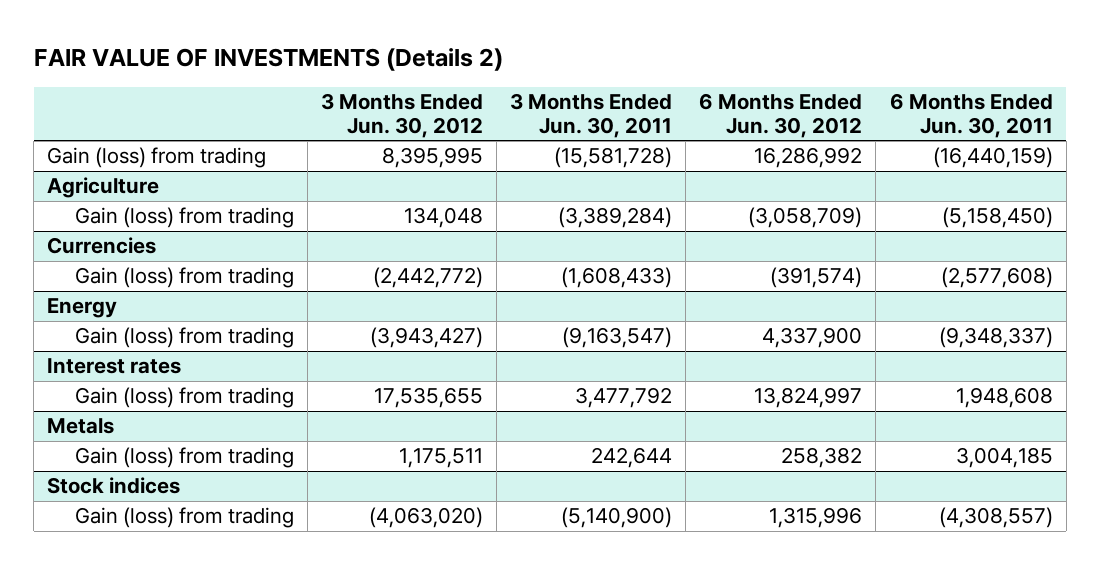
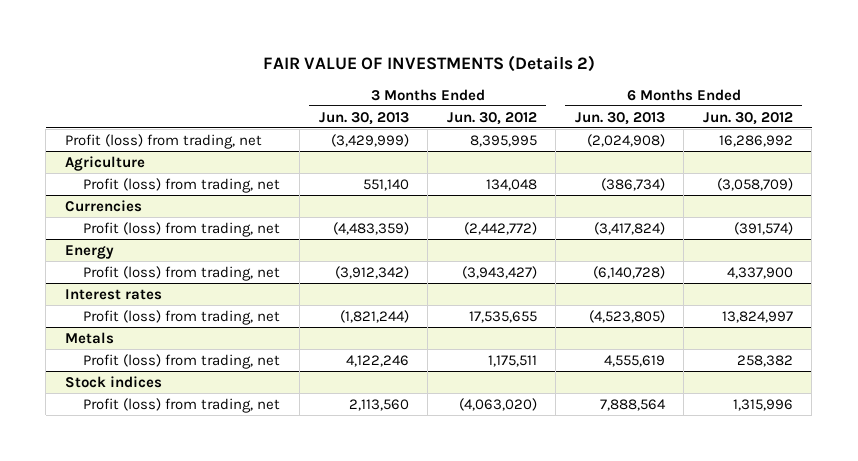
[510,92,673,138] 3 Months Ended Jun. 30, 2011 -> none
[889,92,1053,138] 6 Months Ended Jun. 30, 2011 -> none
none -> [318,111,409,125] Jun. 30, 2013
none -> [574,111,665,125] Jun. 30, 2013
[47,147,267,169] Gain (loss) from trading -> [64,133,262,149] Profit (loss) from trading, net
[75,207,295,229] Gain (loss) from trading -> [83,177,281,193] Profit (loss) from trading, net
[75,267,295,289] Gain (loss) from trading -> [83,221,281,237] Profit (loss) from trading, net
[75,327,295,349] Gain (loss) from trading -> [83,265,281,281] Profit (loss) from trading, net
[75,387,295,409] Gain (loss) from trading -> [83,309,281,325] Profit (loss) from trading, net
[75,447,295,469] Gain (loss) from trading -> [83,353,281,369] Profit (loss) from trading, net
[75,507,295,529] Gain (loss) from trading -> [83,397,281,413] Profit (loss) from trading, net

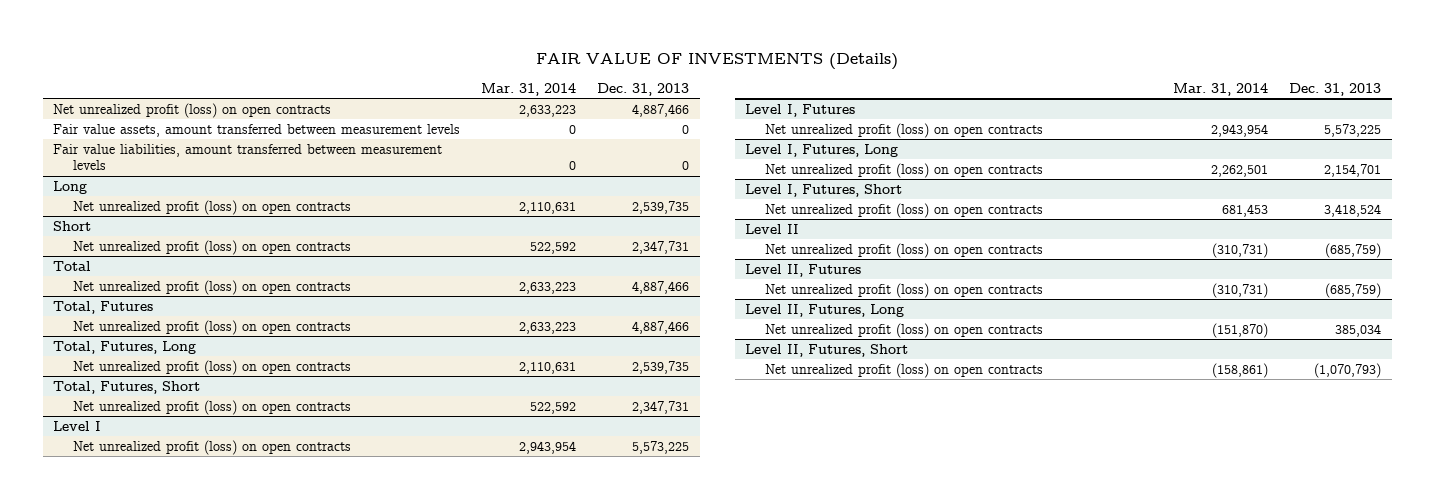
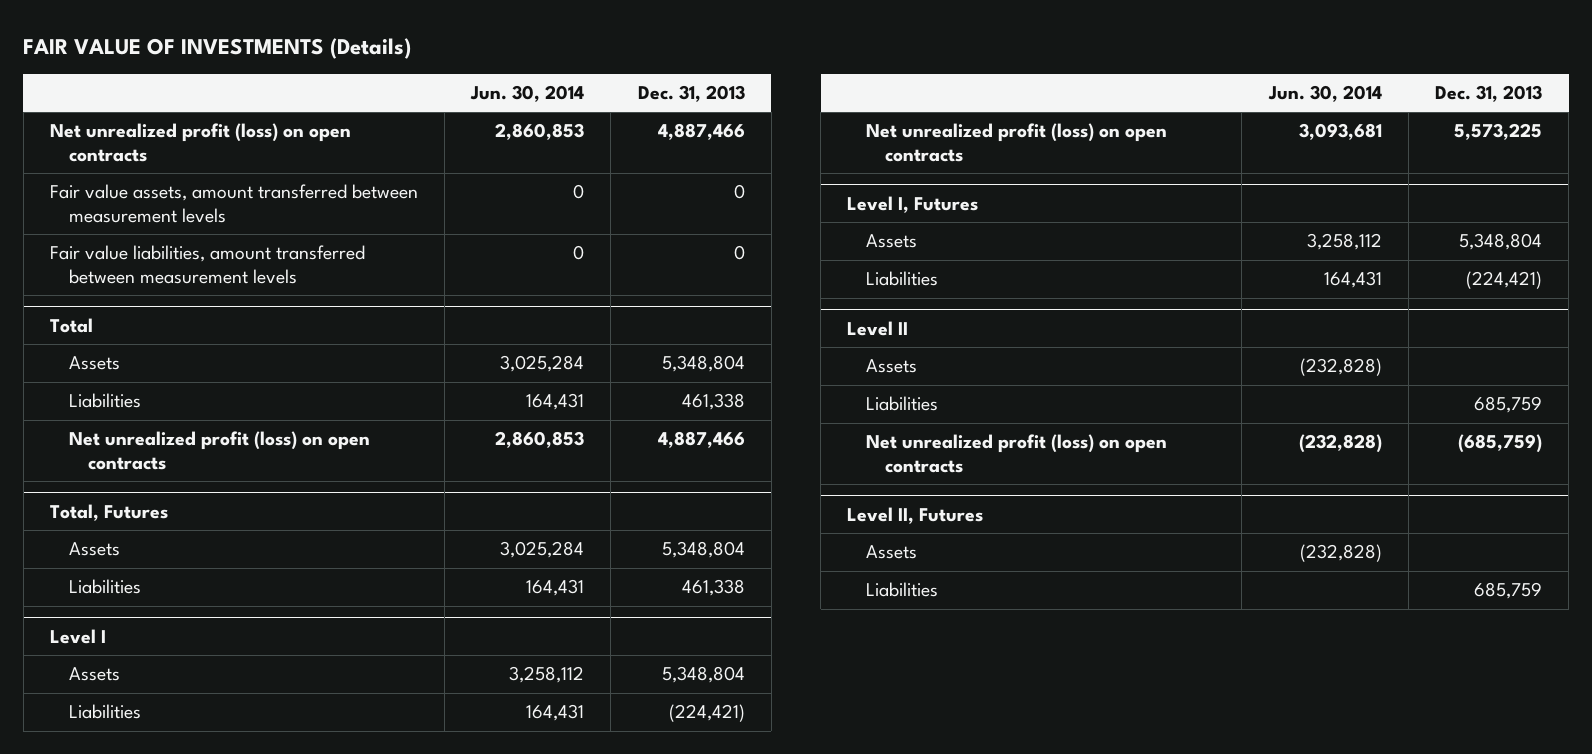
[481,82,577,96] Mar. 31, 2014 -> none
none -> [470,84,585,102] Jun. 30, 2014
[53,180,88,194] Long -> none
[73,199,352,215] Net unrealized profit (loss) on open contracts -> none
[53,220,92,231] Short -> none
[73,239,352,255] Net unrealized profit (loss) on open contracts -> none
none -> [68,356,120,371] Assets
none -> [68,393,141,409] Liabilities
[73,319,352,335] Net unrealized profit (loss) on open contracts -> none
[53,340,197,354] Total, Futures, Long -> none
[73,359,352,375] Net unrealized profit (loss) on open contracts -> none
[53,380,201,394] Total, Futures, Short -> none
[73,399,352,415] Net unrealized profit (loss) on open contracts -> none
none -> [68,542,120,557] Assets
none -> [68,579,141,595] Liabilities
none -> [68,667,120,682] Assets
none -> [68,704,141,720] Liabilities
[765,122,1044,138] Net unrealized profit (loss) on open contracts -> none
[745,143,899,157] Level I, Futures, Long -> none
[765,162,1044,178] Net unrealized profit (loss) on open contracts -> none
[745,183,903,197] Level I, Futures, Short -> none
[765,202,1044,218] Net unrealized profit (loss) on open contracts -> none
none -> [866,234,918,249] Assets
none -> [866,271,939,287] Liabilities
none -> [866,359,918,374] Assets
none -> [866,396,939,412] Liabilities
[765,282,1044,298] Net unrealized profit (loss) on open contracts -> none
[745,303,905,317] Level II, Futures, Long -> none
[765,322,1044,338] Net unrealized profit (loss) on open contracts -> none
[745,343,909,357] Level II, Futures, Short -> none
[765,362,1044,378] Net unrealized profit (loss) on open contracts -> none
none -> [866,545,918,560] Assets
none -> [866,582,939,598] Liabilities

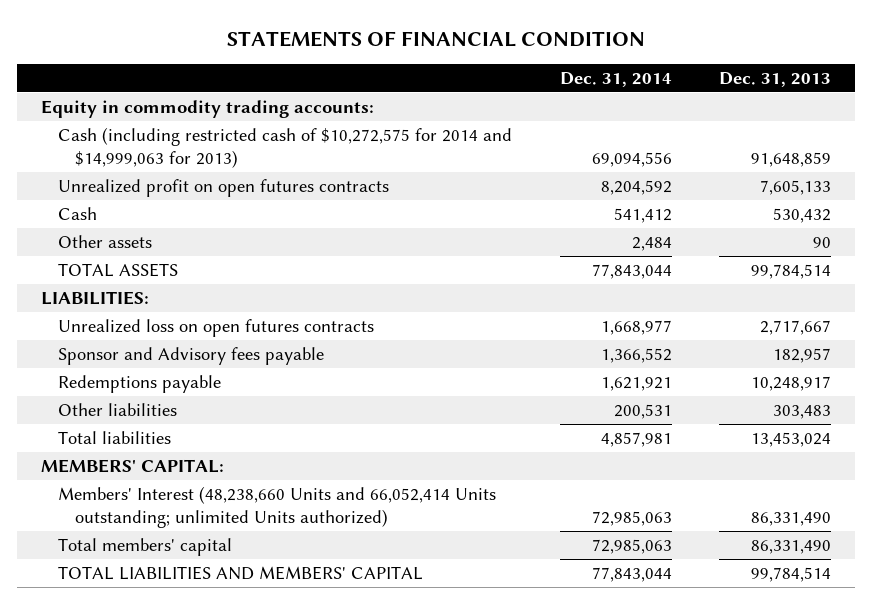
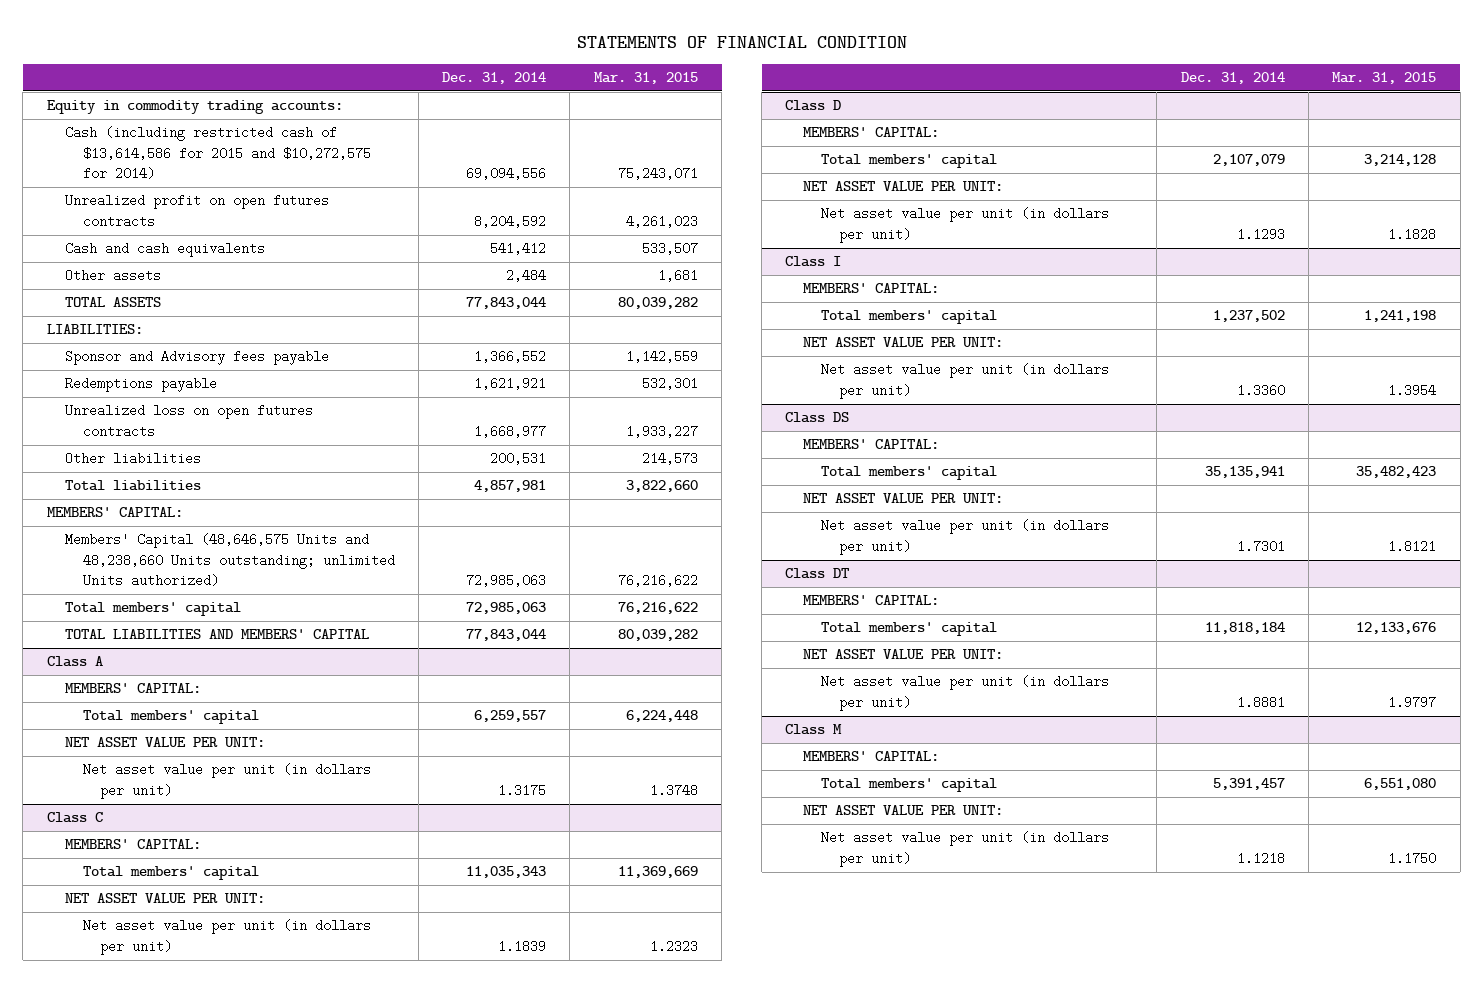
[719,71,832,87] Dec. 31, 2013 -> none
none -> [593,72,698,85] Mar. 31, 2015
[57,126,512,168] Cash (including restricted cash of $10,272,575 for 2014 and $14,999,063 for 2013) -> [64,126,371,181] Cash (including restricted cash of $13,614,586 for 2015 and $10,272,575 for 2014)
[57,206,97,220] Cash -> [64,242,265,258] Cash and cash equivalents
[57,318,374,337] Unrealized loss on open futures contracts -> [64,404,313,438] Unrealized loss on open futures contracts
[57,485,496,528] Members' Interest (48,238,660 Units and 66,052,414 Units outstanding; unlimited Units authorized) -> [64,533,395,588] Members' Capital (48,646,575 Units and 48,238,660 Units outstanding; unlimited Units authorized)
none -> [46,656,103,668] Class A
none -> [64,683,201,694] MEMBERS' CAPITAL:
none -> [82,710,259,725] Total members' capital
none -> [64,737,265,748] NET ASSET VALUE PER UNIT:
none -> [82,763,371,799] Net asset value per unit (in dollars per unit)
none -> [46,812,103,824] Class C
none -> [64,839,201,850] MEMBERS' CAPITAL:
none -> [82,866,259,881] Total members' capital
none -> [64,893,265,904] NET ASSET VALUE PER UNIT:
none -> [82,919,371,955] Net asset value per unit (in dollars per unit)
none -> [785,100,842,112] Class D
none -> [803,127,940,138] MEMBERS' CAPITAL:
none -> [821,154,998,169] Total members' capital
none -> [803,181,1004,192] NET ASSET VALUE PER UNIT:
none -> [821,207,1110,243] Net asset value per unit (in dollars per unit)
none -> [785,256,842,268] Class I
none -> [803,283,940,294] MEMBERS' CAPITAL:
none -> [821,310,998,325] Total members' capital
none -> [803,337,1004,348] NET ASSET VALUE PER UNIT:
none -> [821,363,1110,399] Net asset value per unit (in dollars per unit)
none -> [785,412,850,424] Class DS
none -> [803,439,940,450] MEMBERS' CAPITAL:
none -> [821,466,998,481] Total members' capital
none -> [803,493,1004,504] NET ASSET VALUE PER UNIT:
none -> [821,519,1110,555] Net asset value per unit (in dollars per unit)
none -> [785,568,850,580] Class DT
none -> [803,595,940,606] MEMBERS' CAPITAL:
none -> [821,622,998,637] Total members' capital
none -> [803,649,1004,660] NET ASSET VALUE PER UNIT:
none -> [821,675,1110,711] Net asset value per unit (in dollars per unit)
none -> [785,724,843,736] Class M
none -> [803,751,940,762] MEMBERS' CAPITAL:
none -> [821,778,998,793] Total members' capital
none -> [803,805,1004,816] NET ASSET VALUE PER UNIT:
none -> [821,831,1110,867] Net asset value per unit (in dollars per unit)

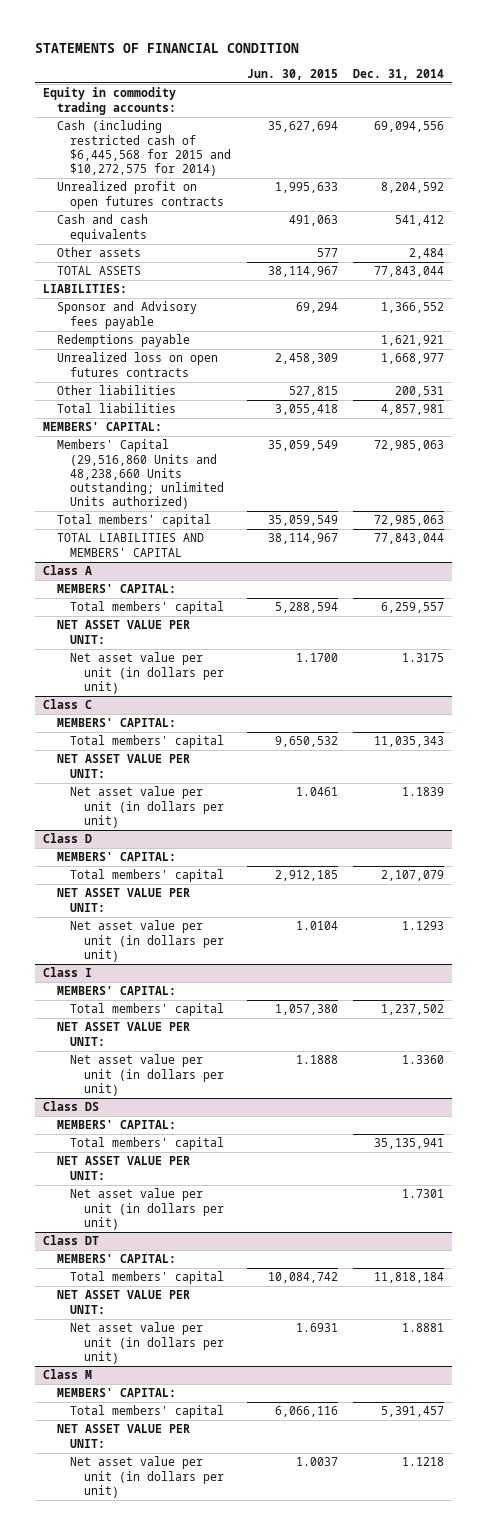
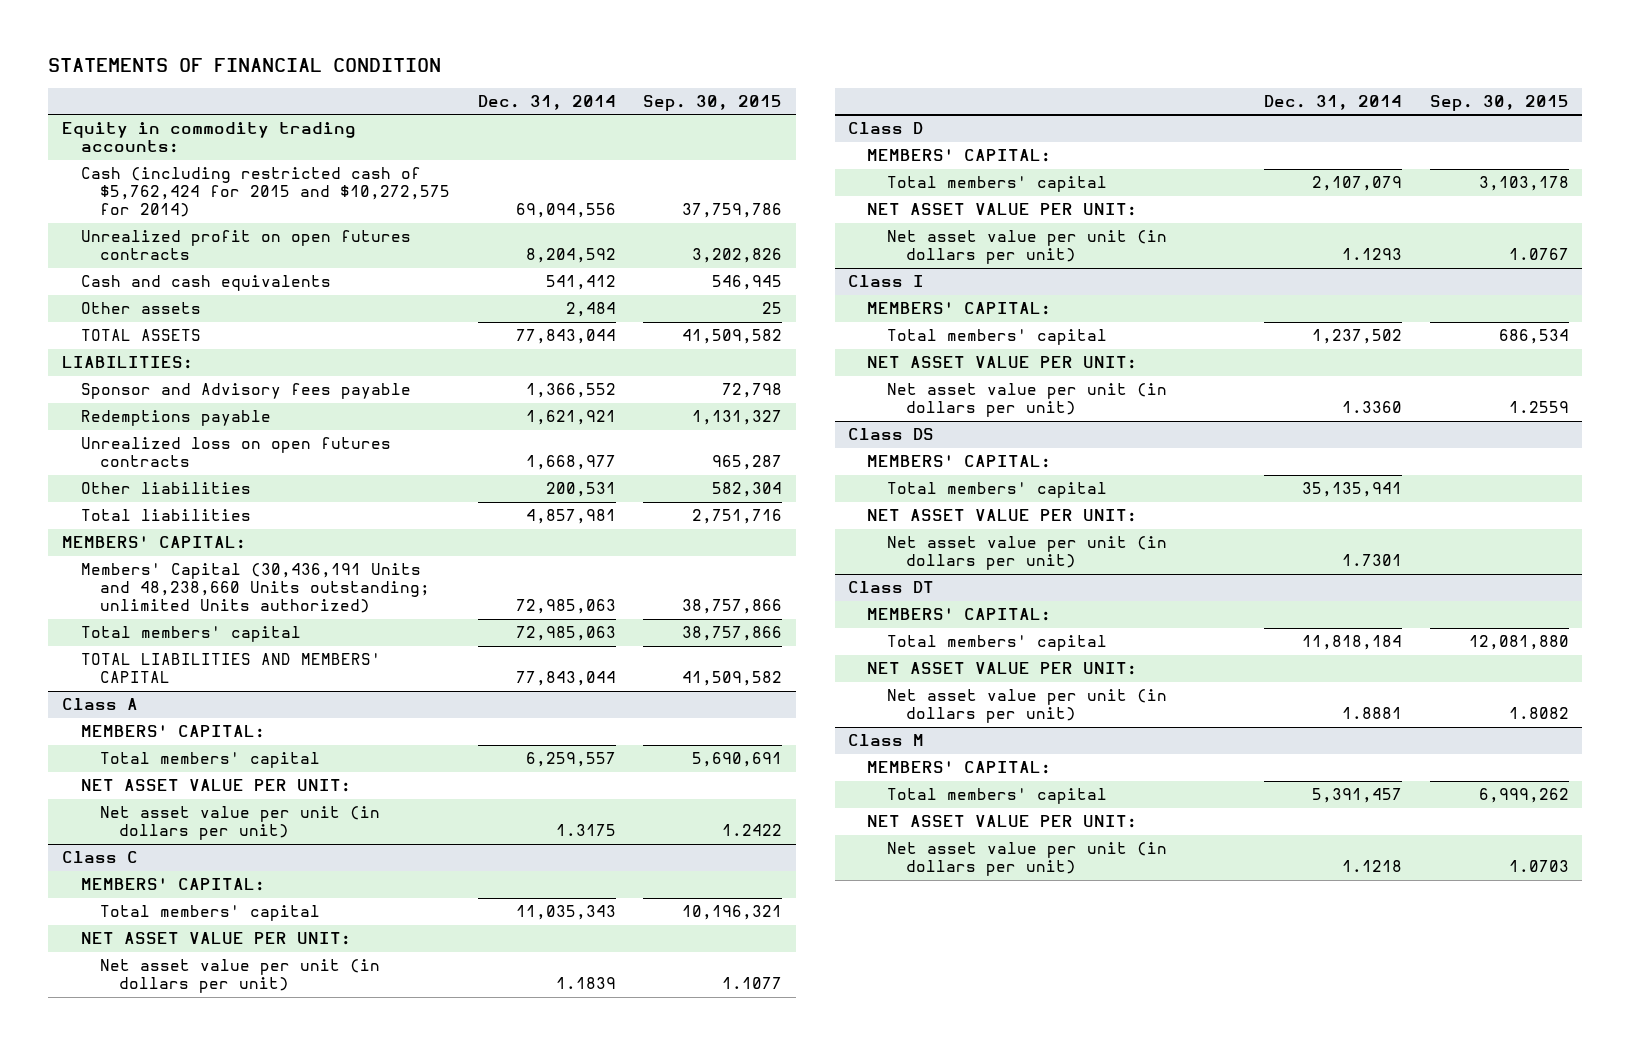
[246,68,338,80] Jun. 30, 2015 -> none
none -> [643,94,783,111] Sep. 30, 2015
[56,120,232,177] Cash (including restricted cash of $6,445,568 for 2015 and $10,272,575 for 2014) -> [80,167,451,218] Cash (including restricted cash of $5,762,424 for 2015 and $10,272,575 for 2014)
[56,439,225,510] Members' Capital (29,516,860 Units and 48,238,660 Units outstanding; unlimited Units authorized) -> [80,563,431,614] Members' Capital (30,436,191 Units and 48,238,660 Units outstanding; unlimited Units authorized)

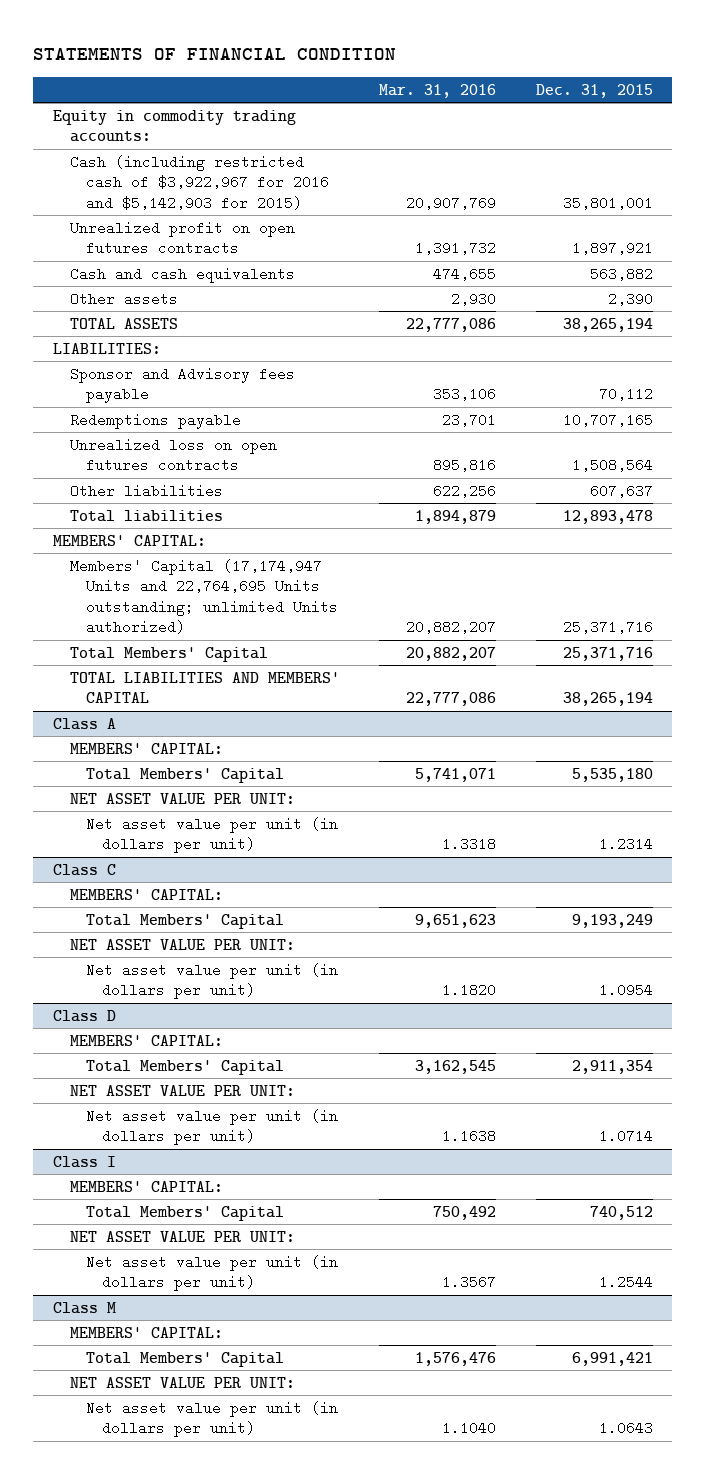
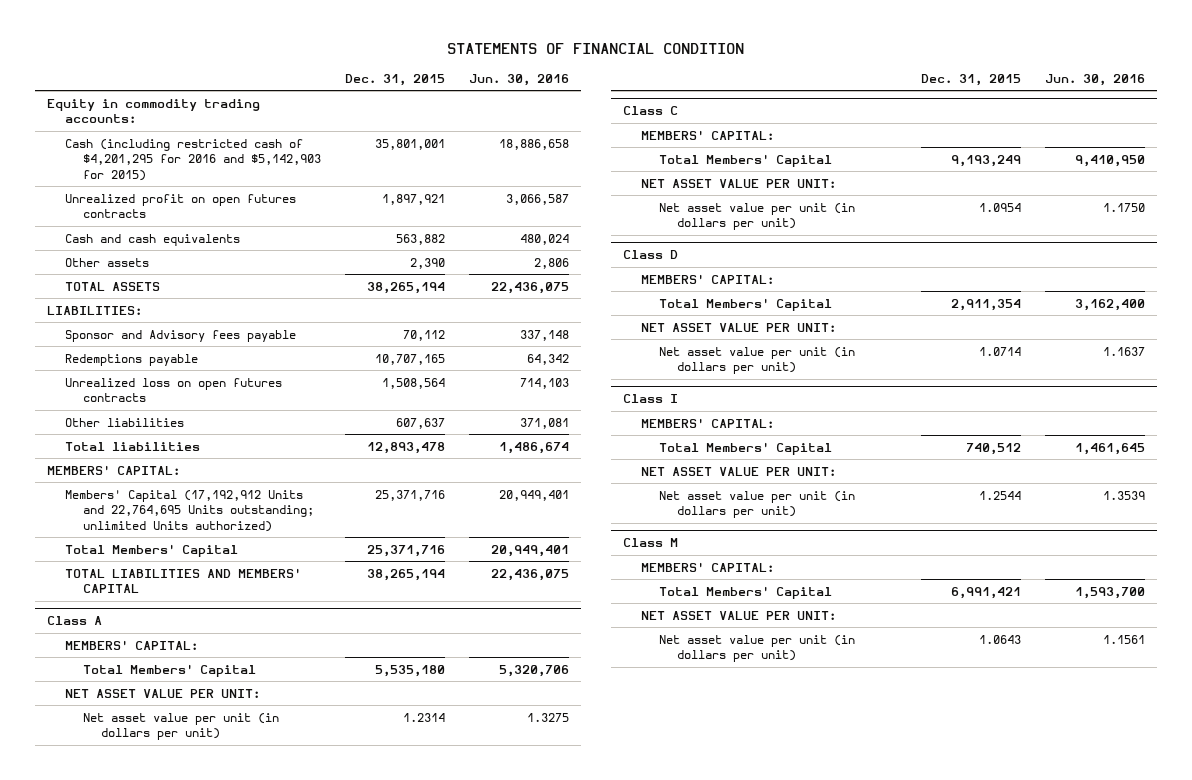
[379,83,497,98] Mar. 31, 2016 -> none
none -> [468,73,569,86] Jun. 30, 2016
[69,154,330,210] Cash (including restricted cash of $3,922,967 for 2016 and $5,142,903 for 2015) -> [64,138,321,181] Cash (including restricted cash of $4,201,295 for 2016 and $5,142,903 for 2015)
[69,558,339,635] Members' Capital (17,174,947 Units and 22,764,695 Units outstanding; unlimited Units authorized) -> [64,489,314,532] Members' Capital (17,192,912 Units and 22,764,695 Units outstanding; unlimited Units authorized)

